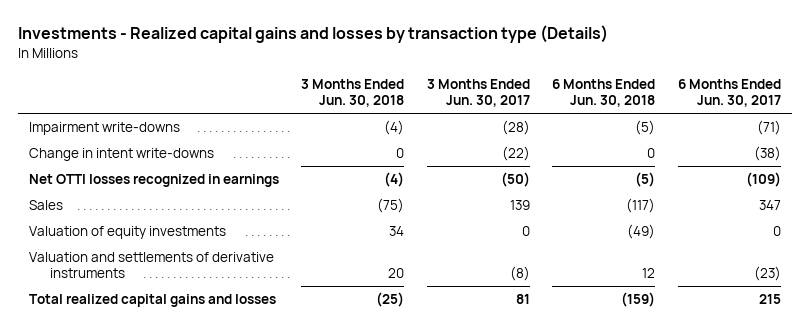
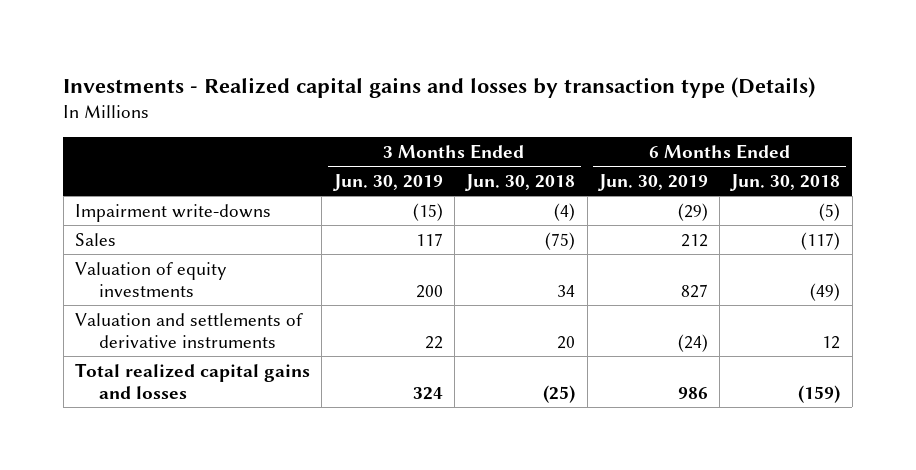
[426,79,530,108] 3 Months Ended Jun. 30, 2017 -> none
[677,79,781,108] 6 Months Ended Jun. 30, 2017 -> none
none -> [332,173,443,191] Jun. 30, 2019
none -> [597,173,708,191] Jun. 30, 2019
[28,147,214,161] Change in intent write-downs -> none
[28,173,279,187] Net OTTI losses recognized in earnings -> none

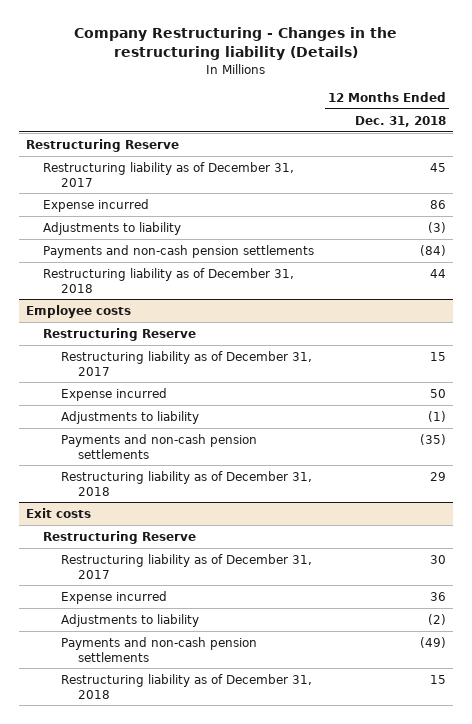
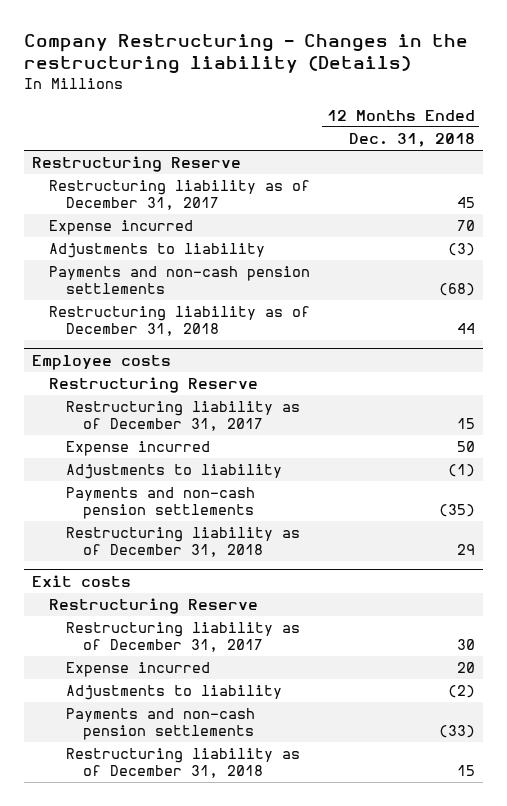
[430,199,447,209] 86 -> [456,220,475,232] 70
[420,244,447,256] (84) -> [438,283,475,297] (68)
[430,591,447,601] 36 -> [456,662,475,674] 20
[420,636,447,648] (49) -> [438,725,475,739] (33)

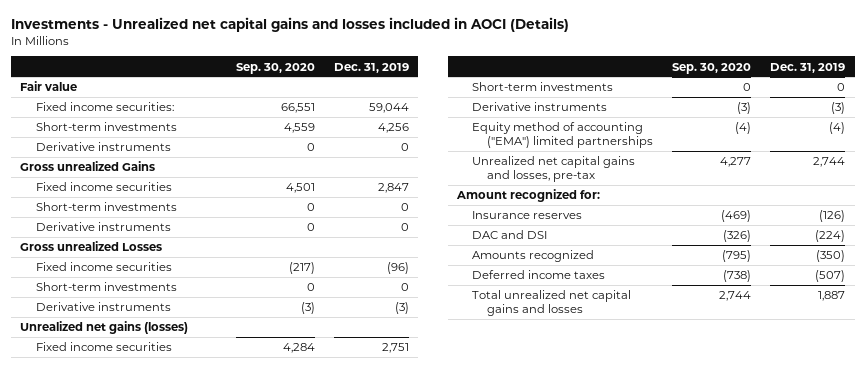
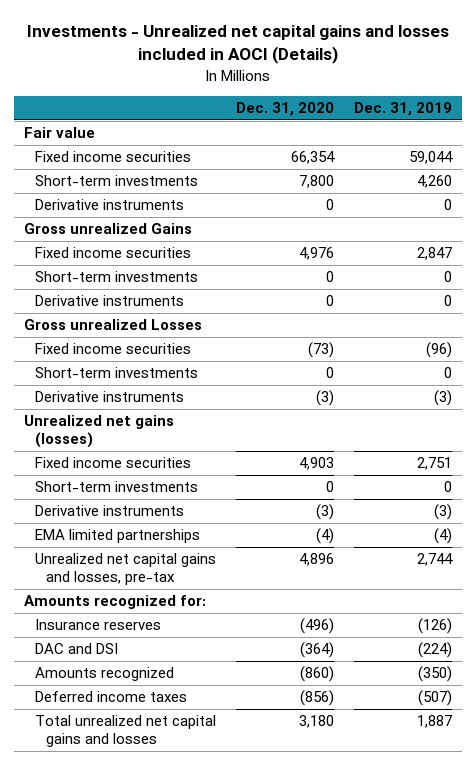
[235,62,315,74] Sep. 30, 2020 -> none
none -> [235,101,334,116] Dec. 31, 2020
[35,102,174,112] Fixed income securities: -> [35,151,192,163] Fixed income securities
[377,123,409,134] 4,256 -> [416,175,452,189] 4,260
[472,122,654,148] Equity method of accounting ("EMA") limited partnerships -> [35,529,201,544] EMA limited partnerships
[456,189,601,203] Amount recognized for: -> [23,595,206,610] Amounts recognized for:

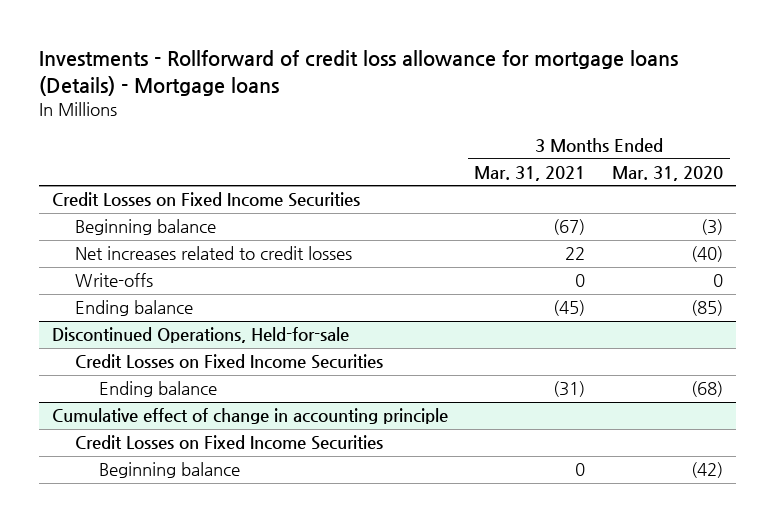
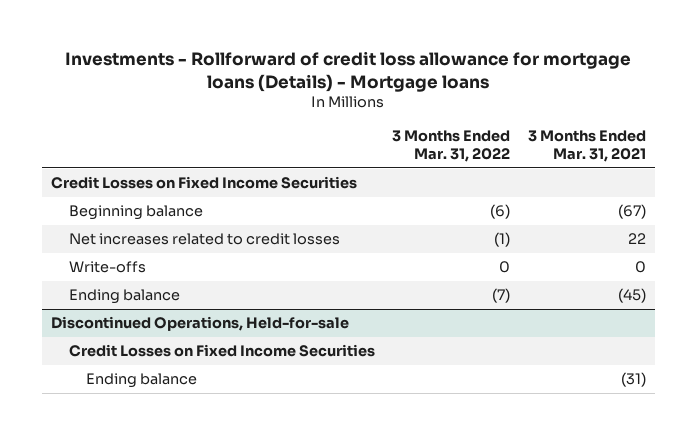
[611,165,723,181] Mar. 31, 2020 -> none
none -> [392,130,511,163] 3 Months Ended Mar. 31, 2022
[51,408,448,425] Cumulative effect of change in accounting principle -> none
[75,435,384,451] Credit Losses on Fixed Income Securities -> none
[98,462,240,479] Beginning balance -> none

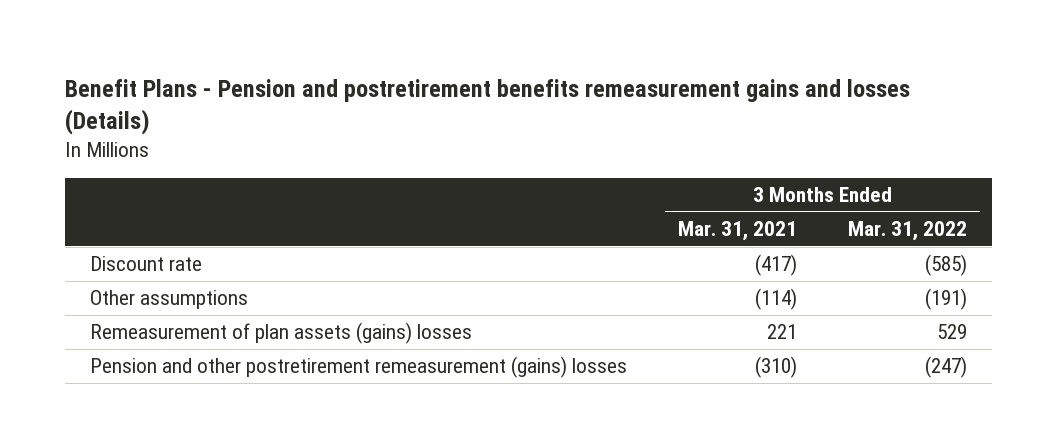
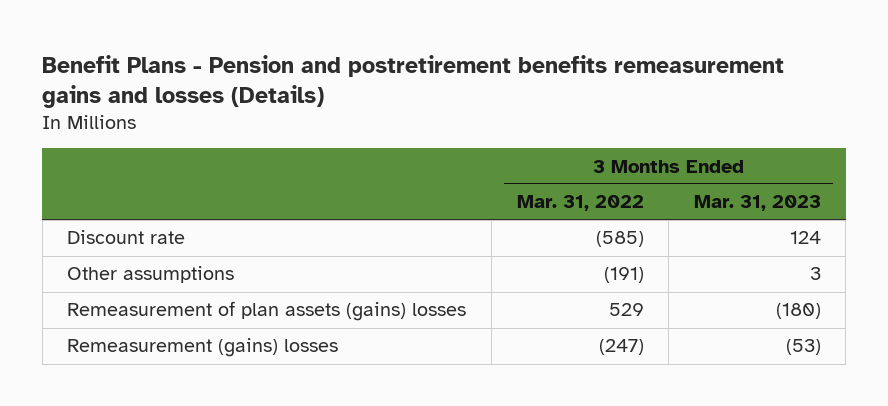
[678,221,798,242] Mar. 31, 2021 -> none
none -> [693,195,821,212] Mar. 31, 2023
[90,356,628,379] Pension and other postretirement remeasurement (gains) losses -> [67,338,339,358] Remeasurement (gains) losses

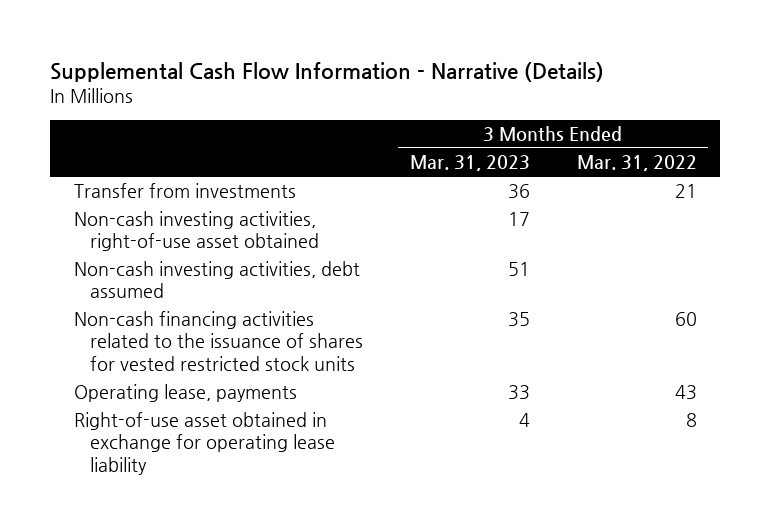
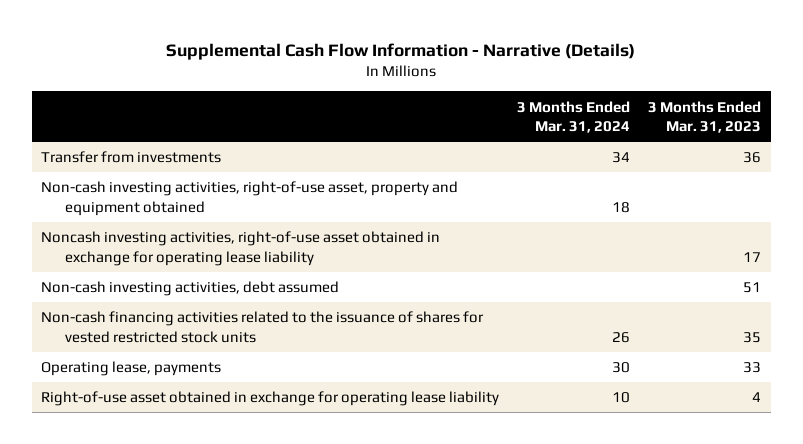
[576,155,697,172] Mar. 31, 2022 -> none
none -> [517,100,631,133] 3 Months Ended Mar. 31, 2024
none -> [41,181,459,216] Non-cash investing activities, right-of-use asset, property and equipment obtained
[74,211,319,252] Non-cash investing activities, right-of-use asset obtained -> [41,231,441,266] Noncash investing activities, right-of-use asset obtained in exchange for operating lease liability

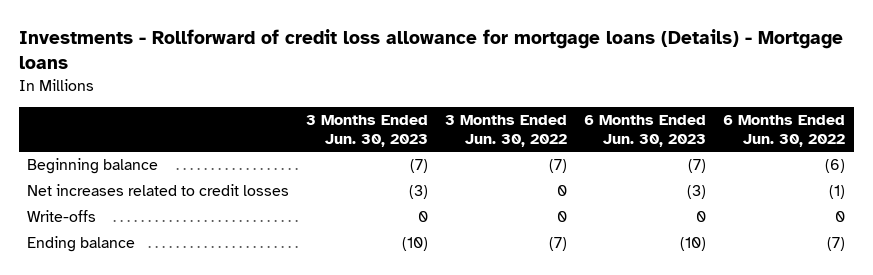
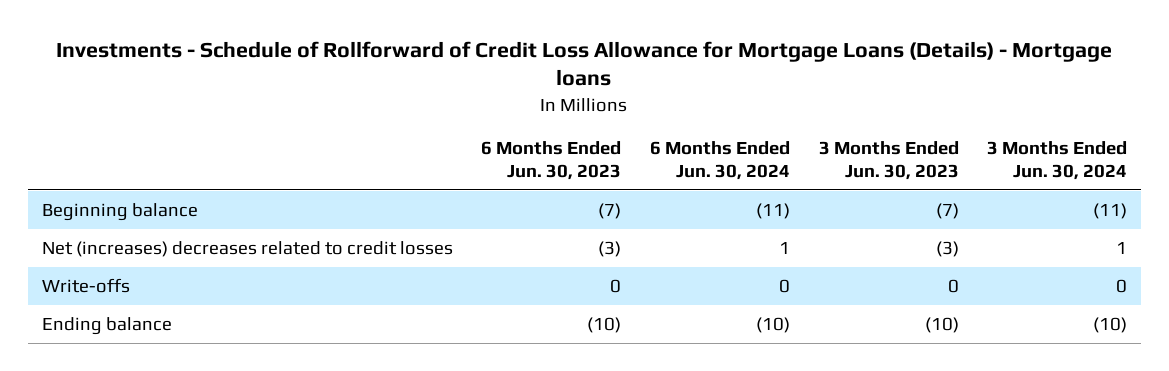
[18,28,843,69] Investments - Rollforward of credit loss allowance for mortgage loans (Details) - Mortgage loans -> [56,40,1113,87] Investments - Schedule of Rollforward of Credit Loss Allowance for Mortgage Loans (Details) - Mortgage loans
[445,115,568,147] 3 Months Ended Jun. 30, 2022 -> none
[723,115,846,147] 6 Months Ended Jun. 30, 2022 -> none
none -> [649,141,790,181] 6 Months Ended Jun. 30, 2024
none -> [987,141,1128,181] 3 Months Ended Jun. 30, 2024
[27,184,290,197] Net increases related to credit losses -> [41,240,453,257] Net (increases) decreases related to credit losses

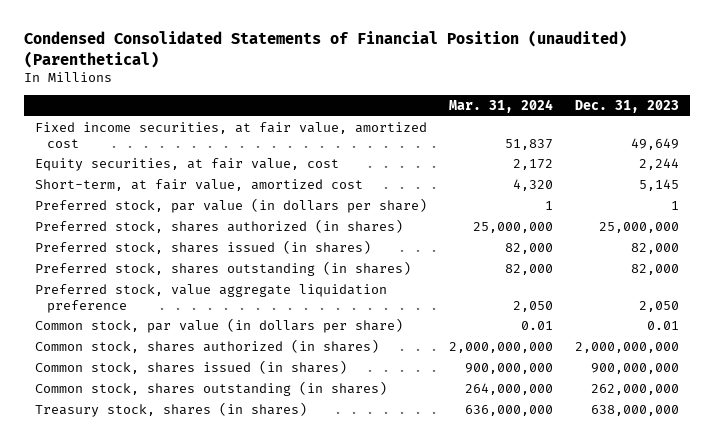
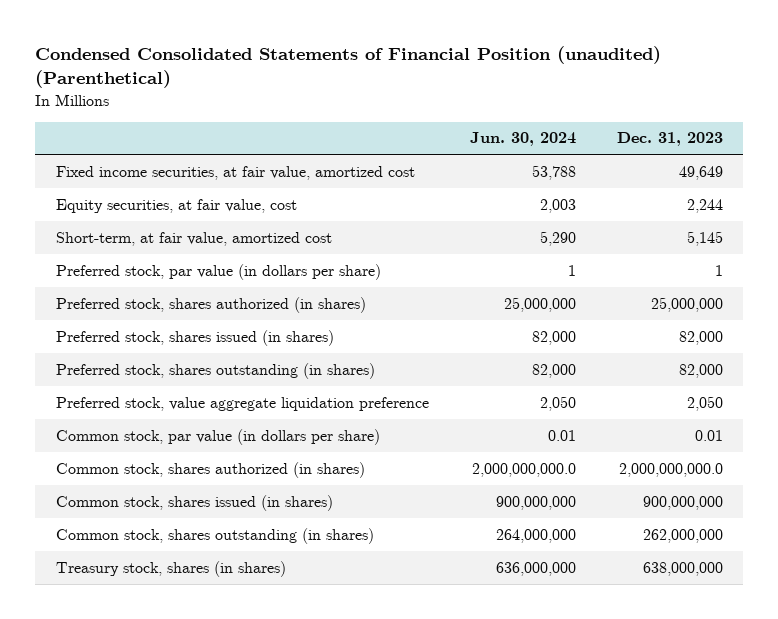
[449,98,554,113] Mar. 31, 2024 -> none
none -> [469,132,576,147] Jun. 30, 2024
[574,341,679,353] 2,000,000,000 -> [618,462,723,477] 2,000,000,000.0

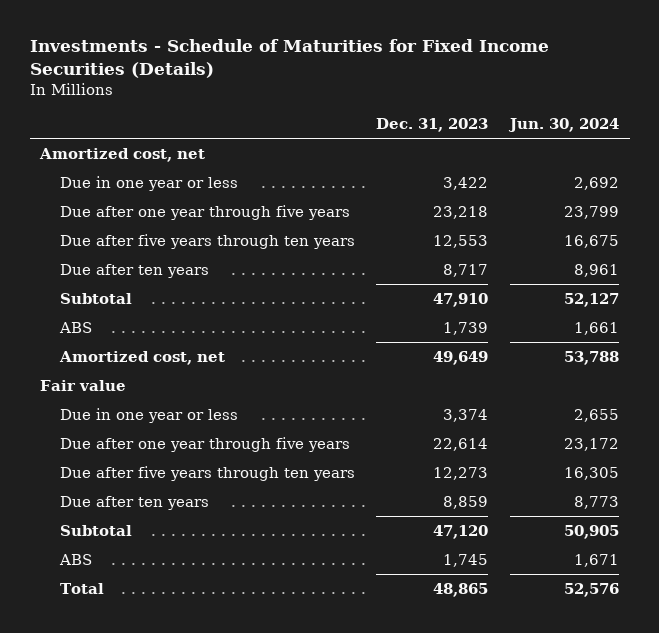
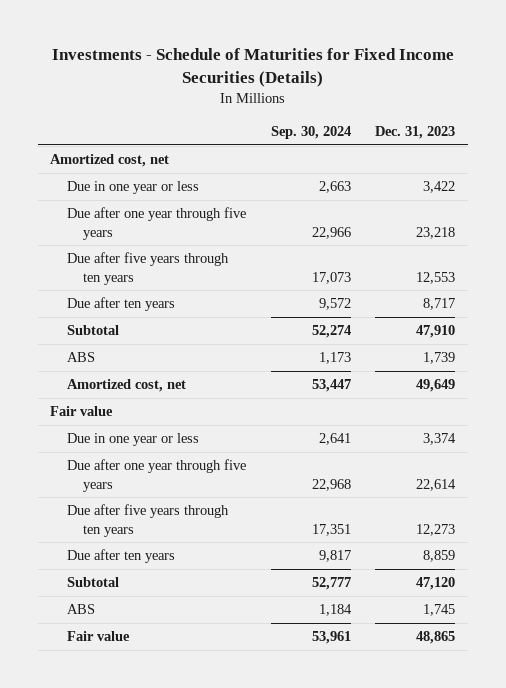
[507,118,619,133] Jun. 30, 2024 -> none
none -> [270,125,351,139] Sep. 30, 2024
[59,582,104,594] Total -> [66,631,130,642] Fair value

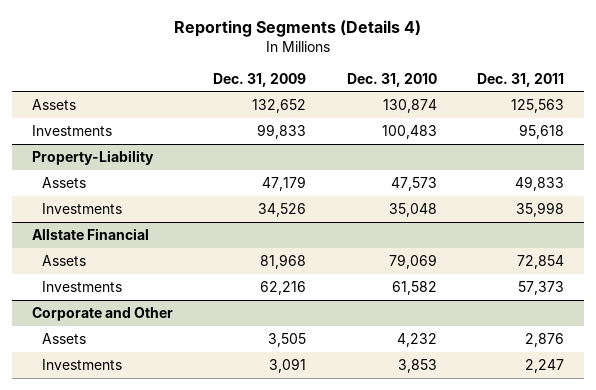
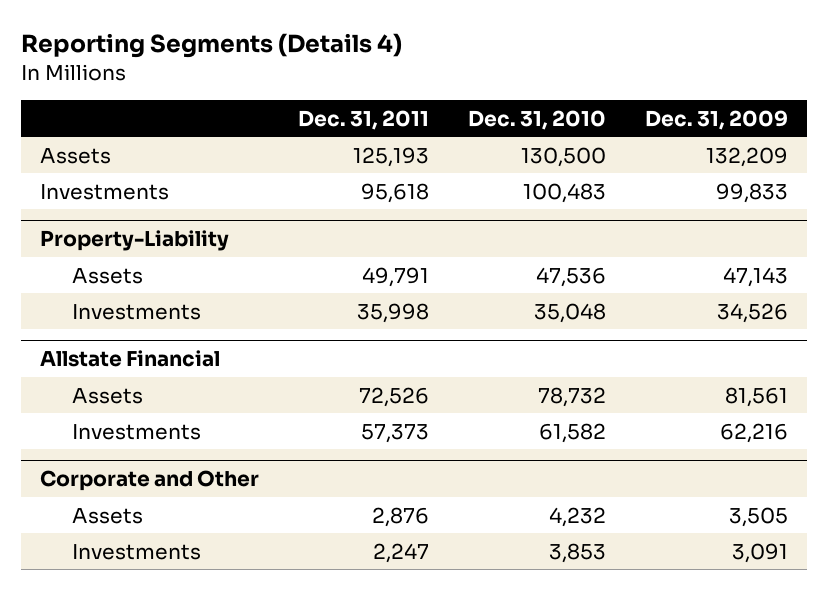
[252,98,307,113] 132,652 -> [705,146,788,167] 132,209
[382,98,437,113] 130,874 -> [520,146,606,167] 130,500
[511,98,565,113] 125,563 -> [353,146,430,167] 125,193
[262,175,307,191] 47,179 -> [722,266,788,287] 47,143
[390,176,437,191] 47,573 -> [535,266,606,287] 47,536
[515,175,565,191] 49,833 -> [362,266,430,287] 49,791
[260,253,307,269] 81,968 -> [724,386,788,407] 81,561
[388,253,437,269] 79,069 -> [537,386,606,407] 78,732
[517,254,565,269] 72,854 -> [359,386,430,407] 72,526

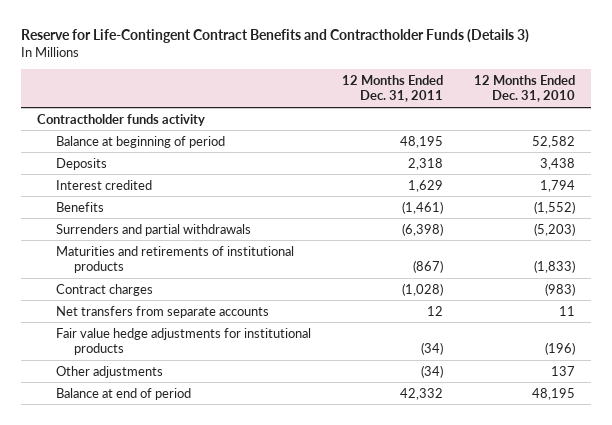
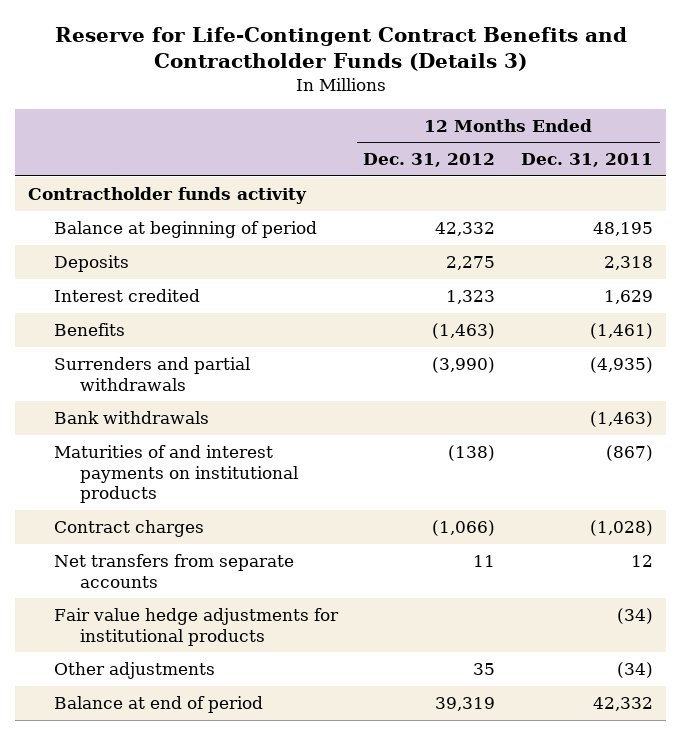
[474,74,576,103] 12 Months Ended Dec. 31, 2010 -> none
none -> [363,153,496,168] Dec. 31, 2012
[401,222,443,236] (6,398) -> [590,357,654,374] (4,935)
none -> [53,411,209,425] Bank withdrawals
[55,245,294,274] Maturities and retirements of institutional products -> [53,445,298,504] Maturities of and interest payments on institutional products

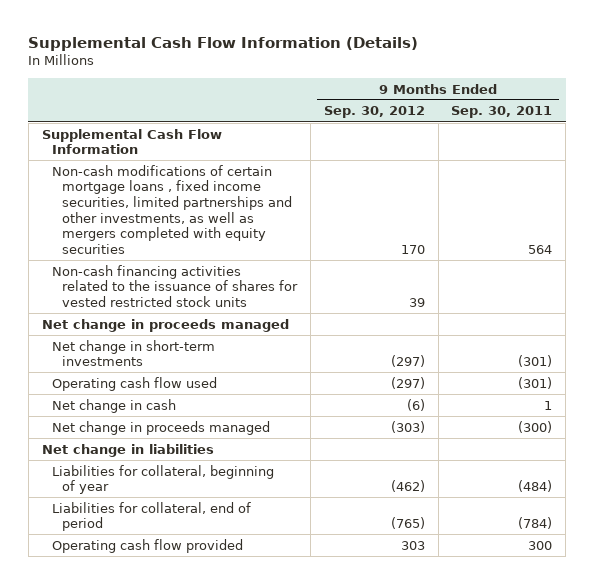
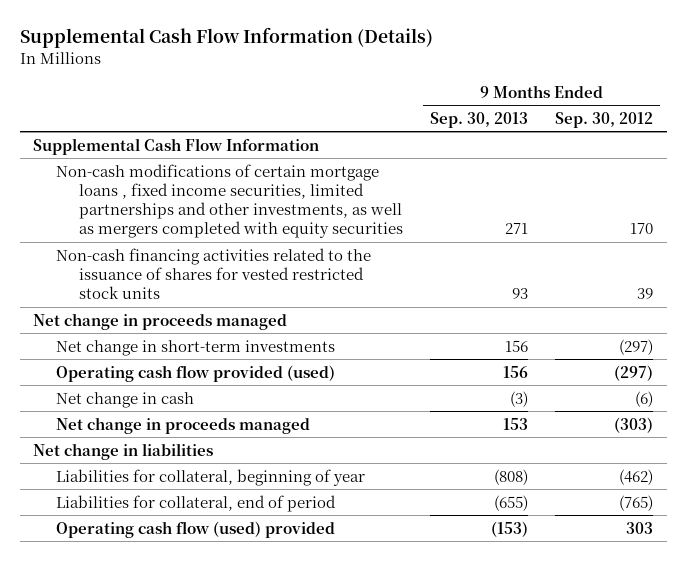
[451,106,553,119] Sep. 30, 2011 -> none
none -> [430,111,529,128] Sep. 30, 2013
[52,376,218,391] Operating cash flow used -> [56,364,336,382] Operating cash flow provided (used)
[52,538,244,553] Operating cash flow provided -> [56,520,336,538] Operating cash flow (used) provided

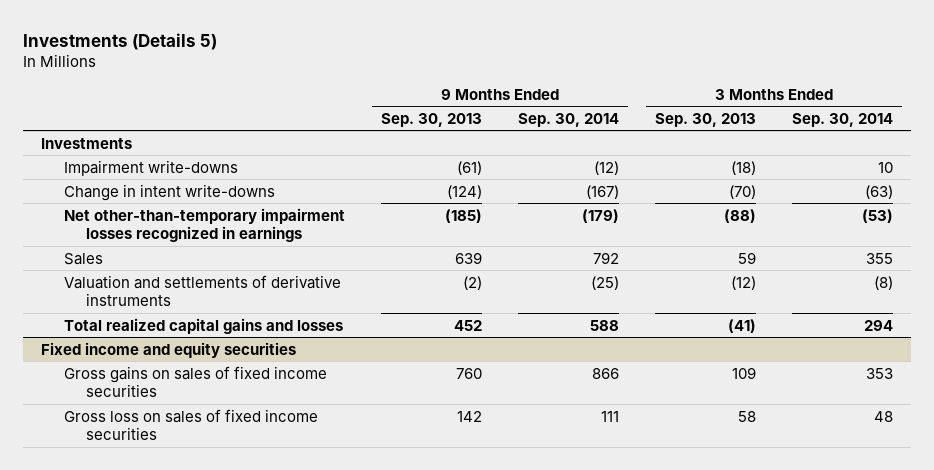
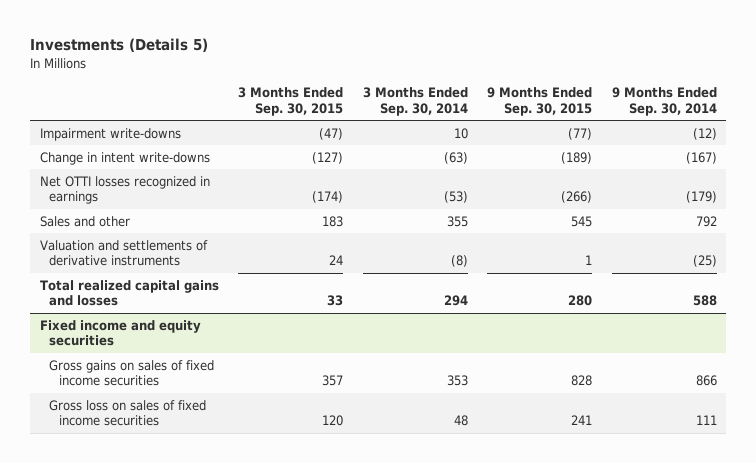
[380,112,482,127] Sep. 30, 2013 -> none
[654,112,756,127] Sep. 30, 2013 -> none
none -> [238,87,344,116] 3 Months Ended Sep. 30, 2015
none -> [487,87,593,116] 9 Months Ended Sep. 30, 2015
[41,137,133,149] Investments -> none
[63,207,345,243] Net other-than-temporary impairment losses recognized in earnings -> [39,175,210,205] Net OTTI losses recognized in earnings
[63,252,103,265] Sales -> [39,215,130,227] Sales and other

